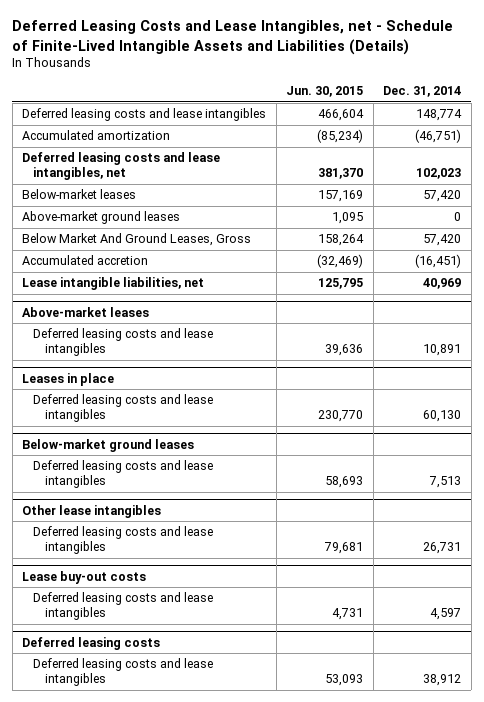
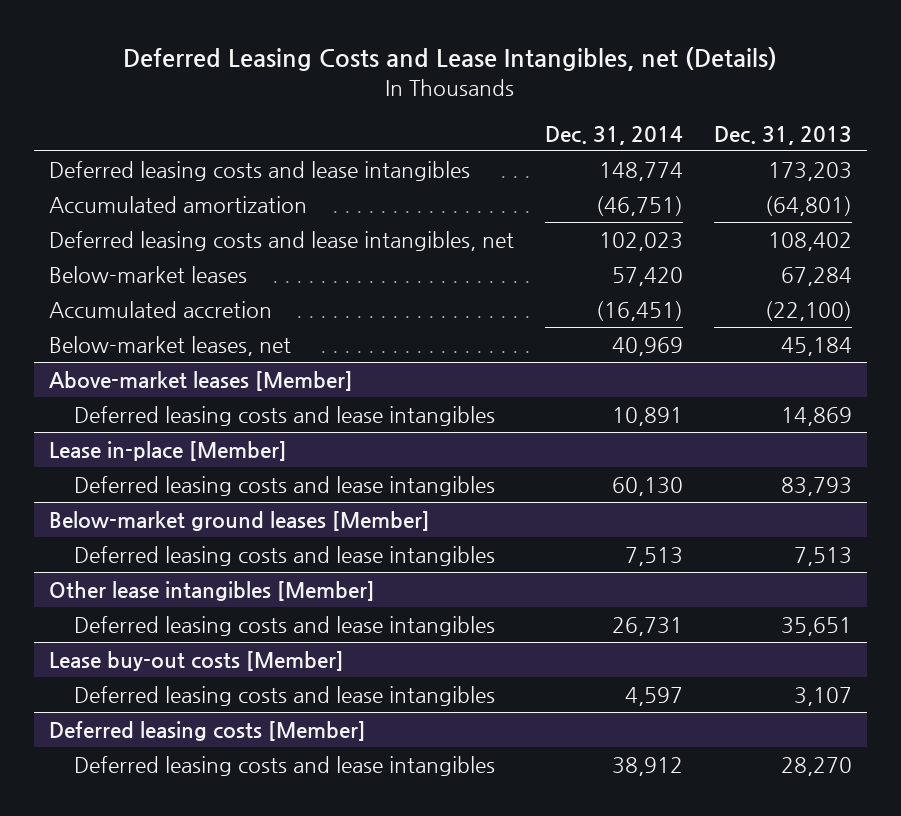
[12,20,454,55] Deferred Leasing Costs and Lease Intangibles, net - Schedule of Finite-Lived Intangible Assets and Liabilities (Details) -> [123,47,778,72] Deferred Leasing Costs and Lease Intangibles, net (Details)
[286,86,364,98] Jun. 30, 2015 -> none
none -> [713,125,852,145] Dec. 31, 2013
[22,211,181,225] Above-market ground leases -> none
[22,233,252,247] Below Market And Ground Leases, Gross -> none
[22,277,205,291] Lease intangible liabilities, net -> [49,335,292,356] Below-market leases, net
[22,306,150,317] Above-market leases -> [49,370,354,391] Above-market leases [Member]
[22,372,115,386] Leases in place -> [49,440,288,461] Lease in-place [Member]
[22,438,195,452] Below-market ground leases -> [49,510,431,531] Below-market ground leases [Member]
[22,504,162,518] Other lease intangibles -> [49,580,376,601] Other lease intangibles [Member]
[22,570,147,584] Lease buy-out costs -> [49,650,345,671] Lease buy-out costs [Member]
[22,636,161,650] Deferred leasing costs -> [49,720,367,741] Deferred leasing costs [Member]

